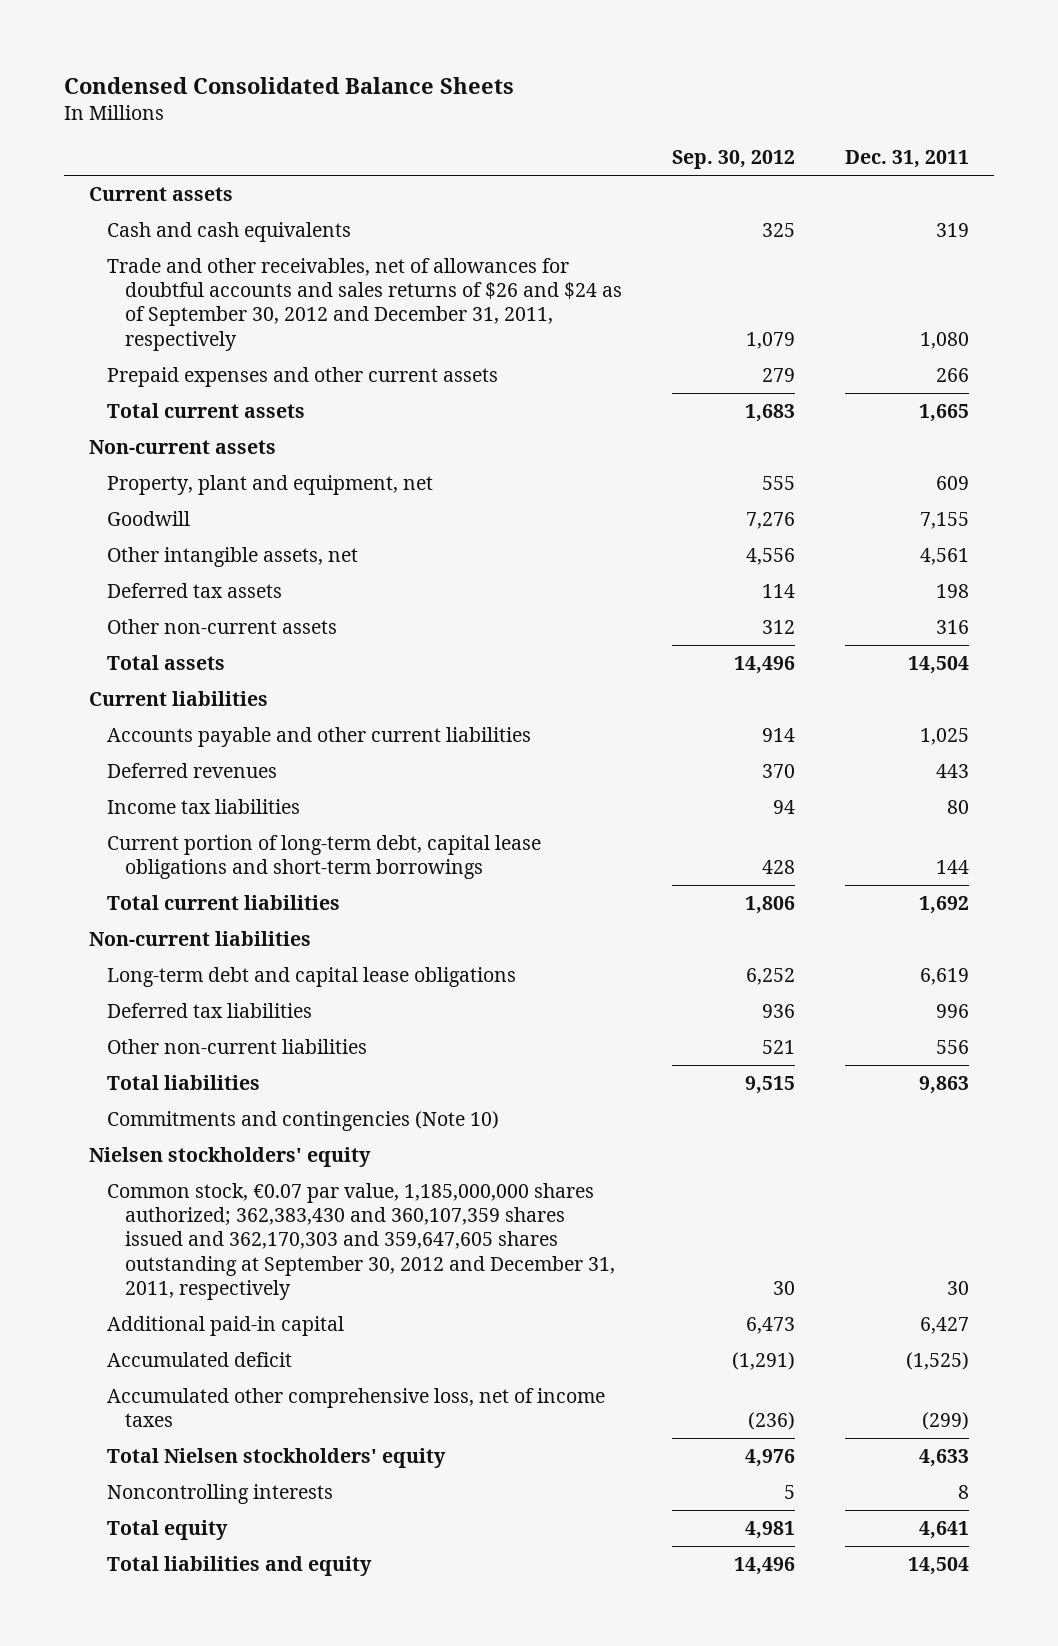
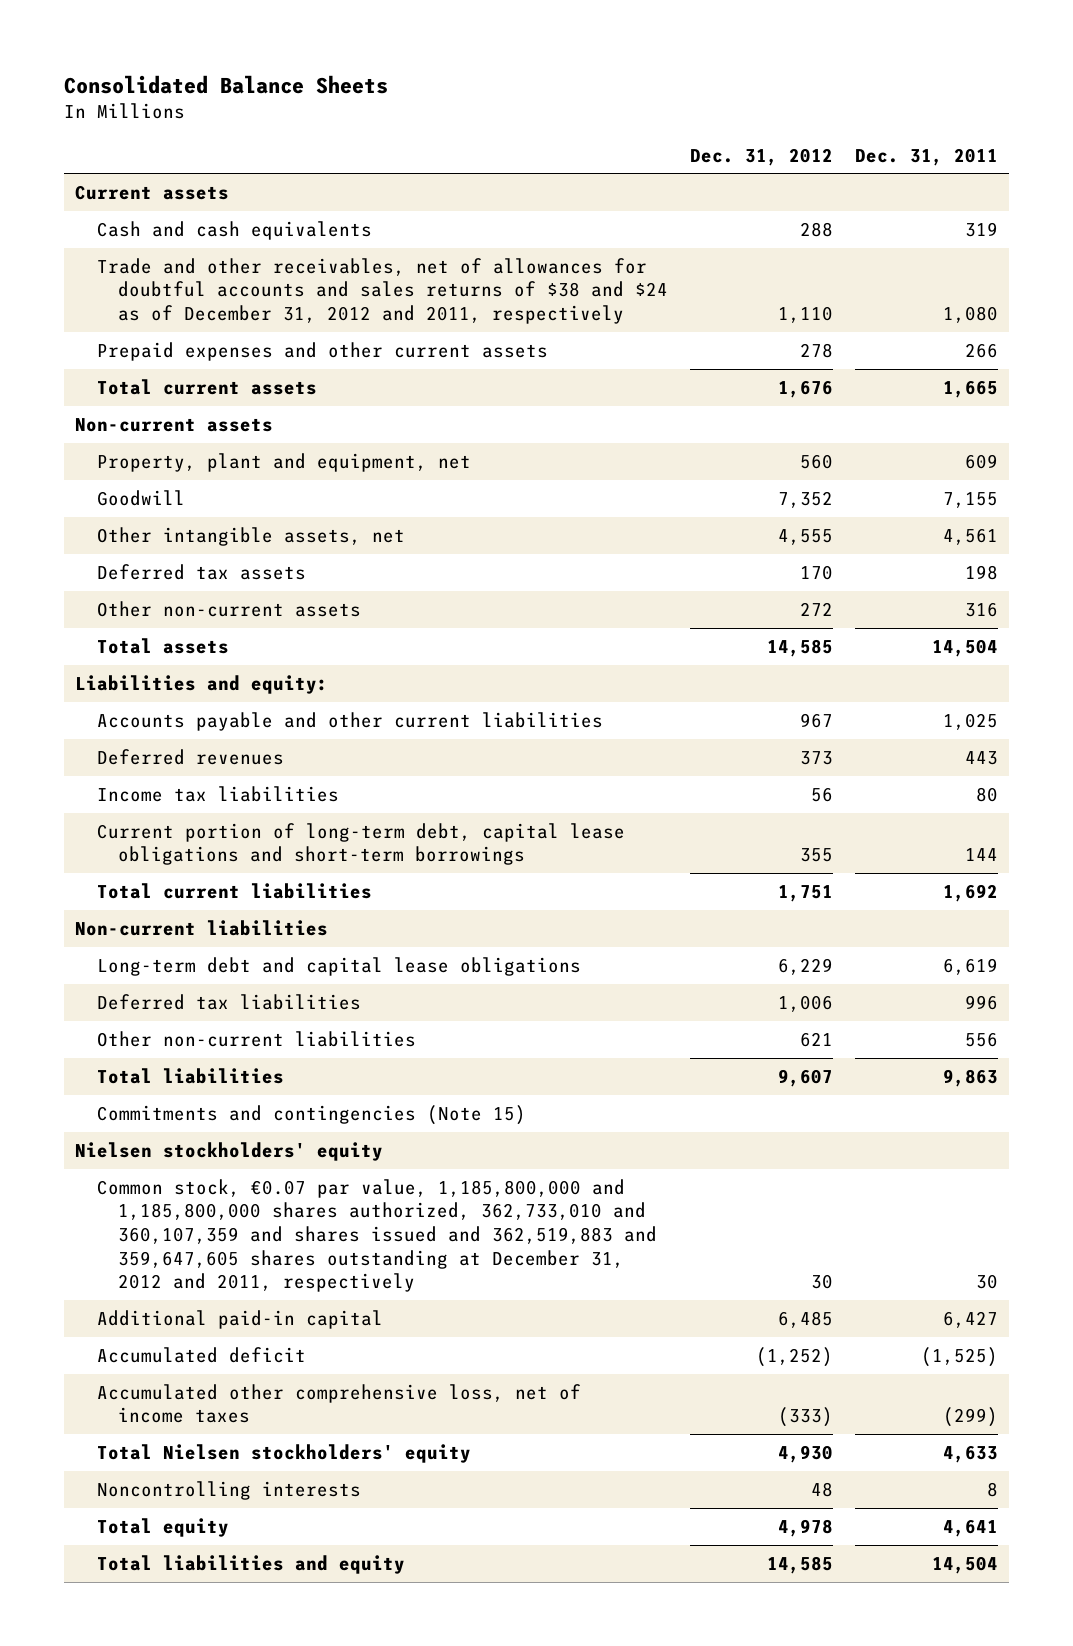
[63,76,514,94] Condensed Consolidated Balance Sheets -> [63,74,388,94] Consolidated Balance Sheets
[672,150,796,170] Sep. 30, 2012 -> none
none -> [690,147,834,166] Dec. 31, 2012
[106,257,622,351] Trade and other receivables, net of allowances for doubtful accounts and sales returns of $26 and $24 as of September 30, 2012 and December 31, 2011, respectively -> [96,257,669,325] Trade and other receivables, net of allowances for doubtful accounts and sales returns of $38 and $24 as of December 31, 2012 and 2011, respectively
[88,690,268,706] Current liabilities -> none
none -> [74,674,328,694] Liabilities and equity:
[106,1110,499,1131] Commitments and contingencies (Note 10) -> [96,1104,526,1125] Commitments and contingencies (Note 15)
[106,1182,615,1300] Common stock, €0.07 par value, 1,185,000,000 shares authorized; 362,383,430 and 360,107,359 shares issued and 362,170,303 and 359,647,605 shares outstanding at September 30, 2012 and December 31, 2011, respectively -> [96,1178,658,1293] Common stock, €0.07 par value, 1,185,800,000 and 1,185,800,000 shares authorized, 362,733,010 and 360,107,359 and shares issued and 362,519,883 and 359,647,605 shares outstanding at December 31, 2012 and 2011, respectively

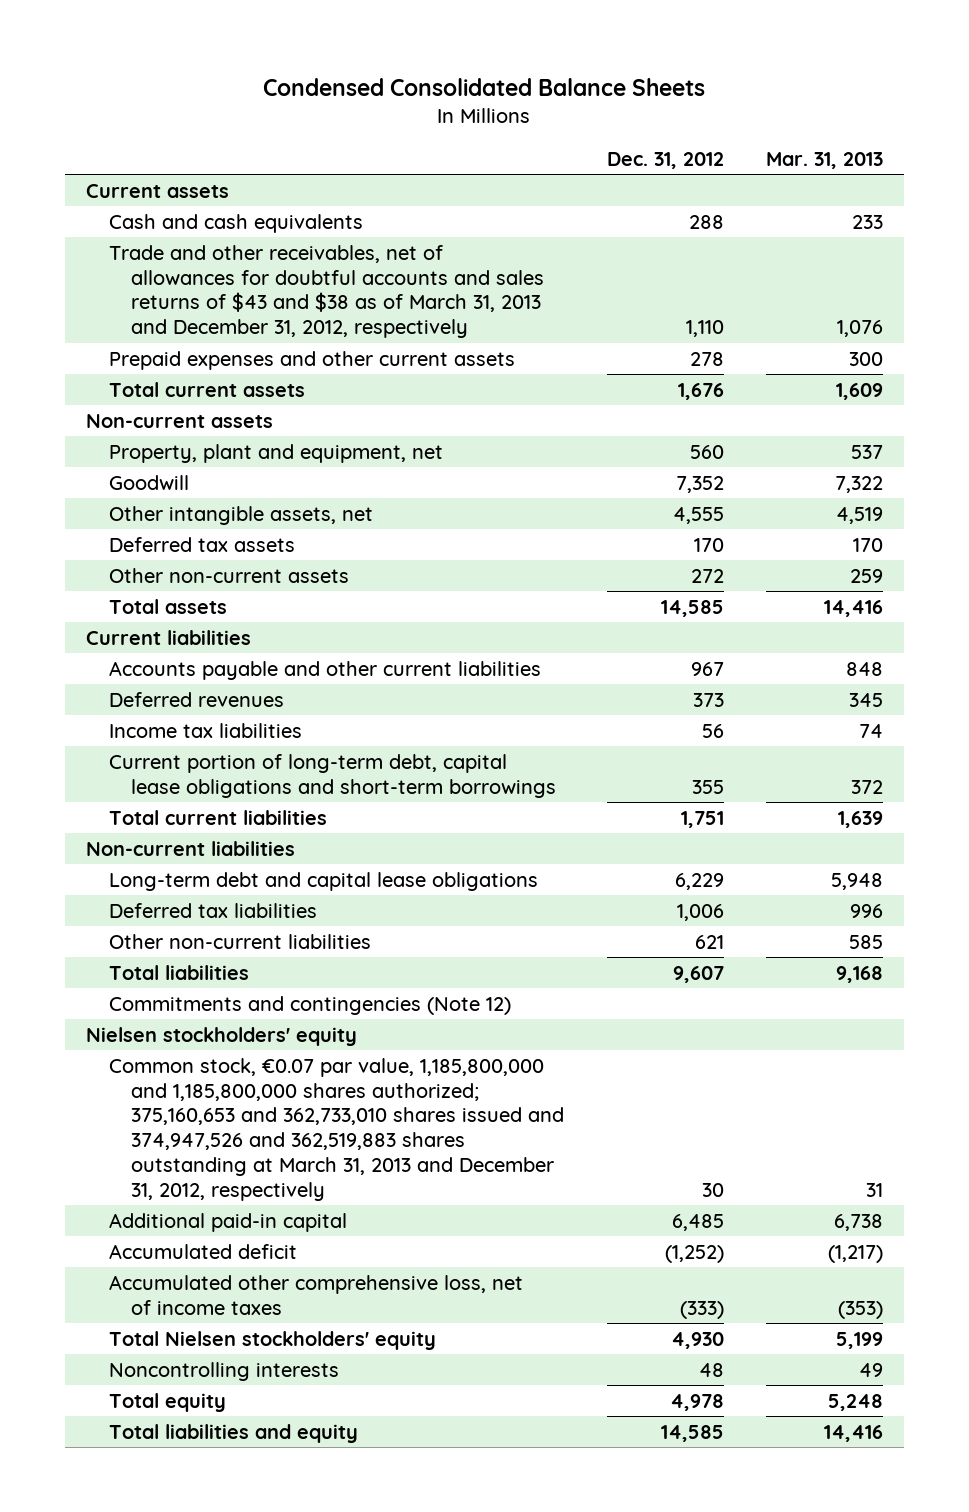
[63,74,388,94] Consolidated Balance Sheets -> [263,77,706,96] Condensed Consolidated Balance Sheets
[855,147,999,166] Dec. 31, 2011 -> none
none -> [766,151,884,169] Mar. 31, 2013
[96,257,669,325] Trade and other receivables, net of allowances for doubtful accounts and sales returns of $38 and $24 as of December 31, 2012 and 2011, respectively -> [108,244,545,339] Trade and other receivables, net of allowances for doubtful accounts and sales returns of $43 and $38 as of March 31, 2013 and December 31, 2012, respectively
[74,674,328,694] Liabilities and equity: -> none
none -> [85,629,251,645] Current liabilities
[96,1104,526,1125] Commitments and contingencies (Note 15) -> [108,995,511,1015] Commitments and contingencies (Note 12)
[96,1178,658,1293] Common stock, €0.07 par value, 1,185,800,000 and 1,185,800,000 shares authorized, 362,733,010 and 360,107,359 and shares issued and 362,519,883 and 359,647,605 shares outstanding at December 31, 2012 and 2011, respectively -> [108,1057,565,1201] Common stock, €0.07 par value, 1,185,800,000 and 1,185,800,000 shares authorized; 375,160,653 and 362,733,010 shares issued and 374,947,526 and 362,519,883 shares outstanding at March 31, 2013 and December 31, 2012, respectively

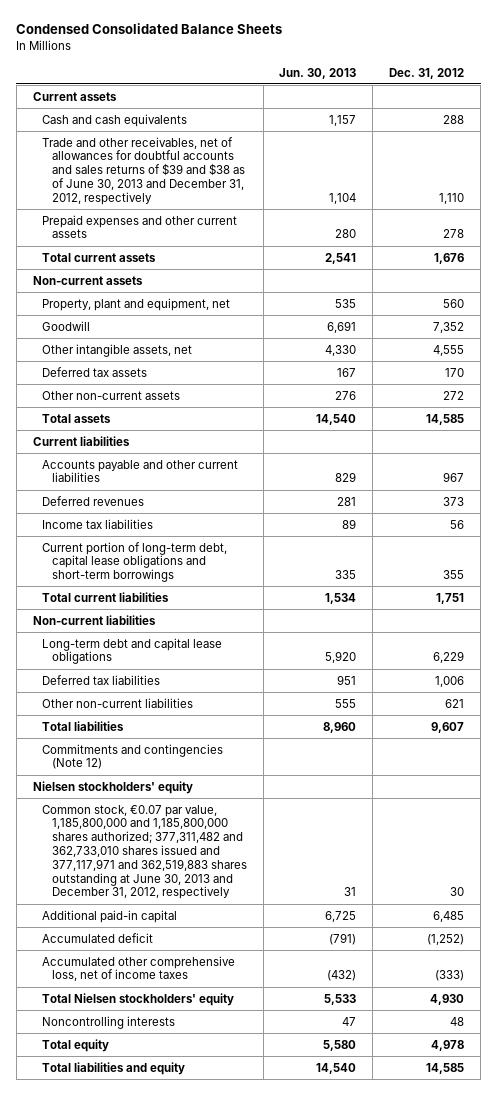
[766,151,884,169] Mar. 31, 2013 -> none
none -> [279,67,357,79] Jun. 30, 2013
[108,244,545,339] Trade and other receivables, net of allowances for doubtful accounts and sales returns of $43 and $38 as of March 31, 2013 and December 31, 2012, respectively -> [42,136,245,205] Trade and other receivables, net of allowances for doubtful accounts and sales returns of $39 and $38 as of June 30, 2013 and December 31, 2012, respectively
[108,1057,565,1201] Common stock, €0.07 par value, 1,185,800,000 and 1,185,800,000 shares authorized; 375,160,653 and 362,733,010 shares issued and 374,947,526 and 362,519,883 shares outstanding at March 31, 2013 and December 31, 2012, respectively -> [42,804,247,900] Common stock, €0.07 par value, 1,185,800,000 and 1,185,800,000 shares authorized; 377,311,482 and 362,733,010 shares issued and 377,117,971 and 362,519,883 shares outstanding at June 30, 2013 and December 31, 2012, respectively

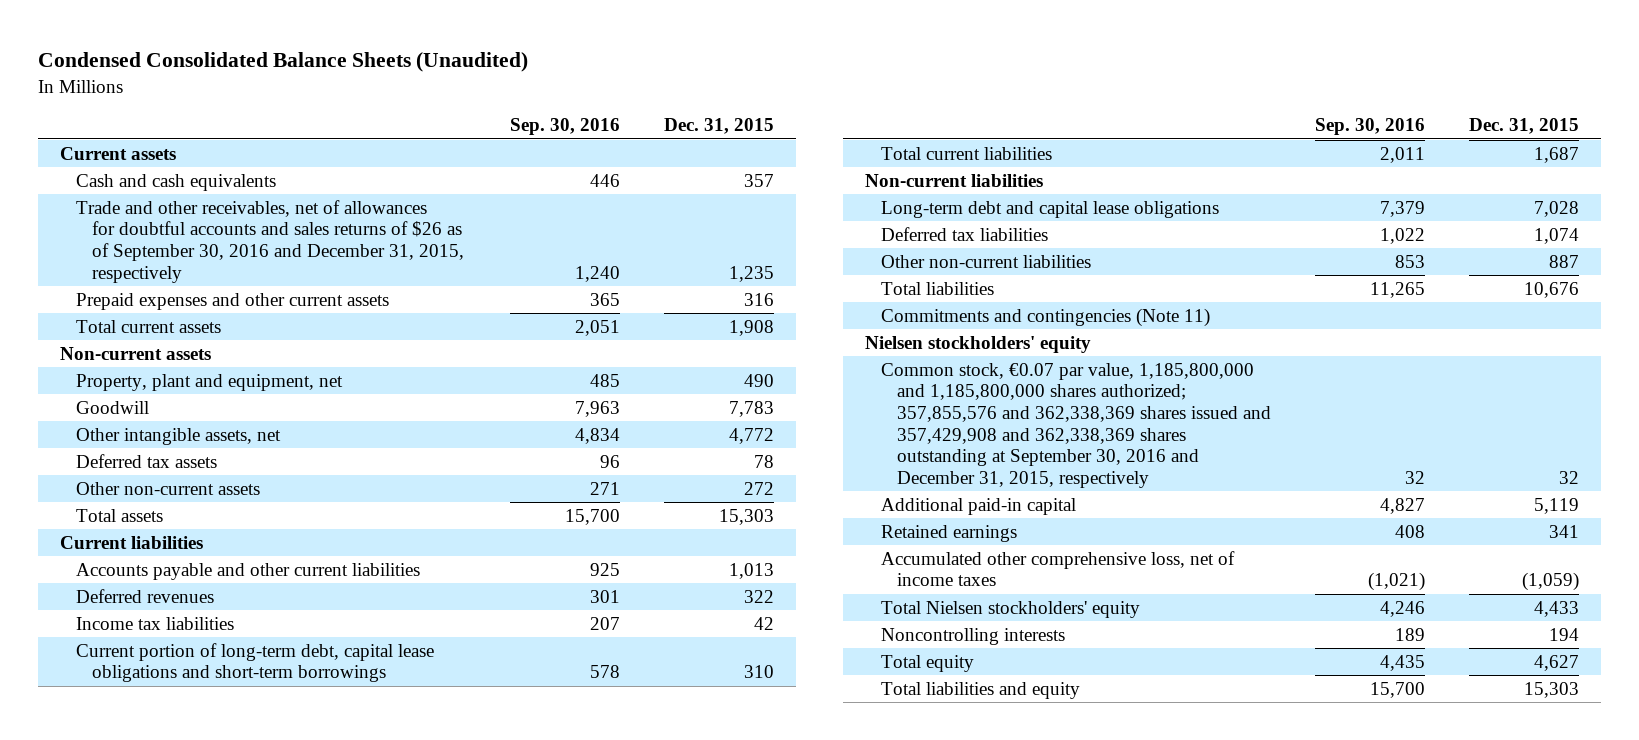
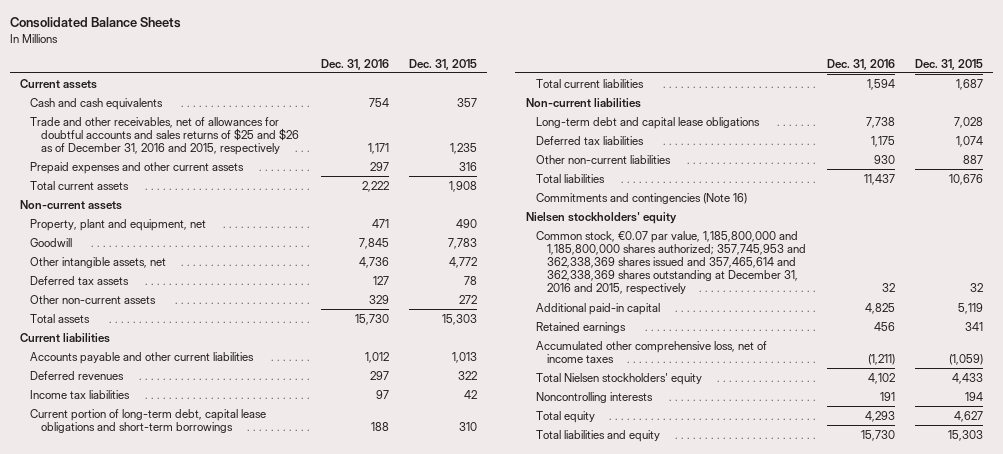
[38,52,529,73] Condensed Consolidated Balance Sheets (Unaudited) -> [9,17,181,29] Consolidated Balance Sheets
[509,118,620,136] Sep. 30, 2016 -> none
none -> [320,58,389,70] Dec. 31, 2016
[76,199,464,283] Trade and other receivables, net of allowances for doubtful accounts and sales returns of $26 as of September 30, 2016 and December 31, 2015, respectively -> [30,116,300,156] Trade and other receivables, net of allowances for doubtful accounts and sales returns of $25 and $26 as of December 31, 2016 and 2015, respectively
[880,307,1210,327] Commitments and contingencies (Note 11) -> [536,192,748,204] Commitments and contingencies (Note 16)
[880,362,1271,488] Common stock, €0.07 par value, 1,185,800,000 and 1,185,800,000 shares authorized; 357,855,576 and 362,338,369 shares issued and 357,429,908 and 362,338,369 shares outstanding at September 30, 2016 and December 31, 2015, respectively -> [536,230,807,296] Common stock, €0.07 par value, 1,185,800,000 and 1,185,800,000 shares authorized; 357,745,953 and 362,338,369 shares issued and 357,465,614 and 362,338,369 shares outstanding at December 31, 2016 and 2015, respectively

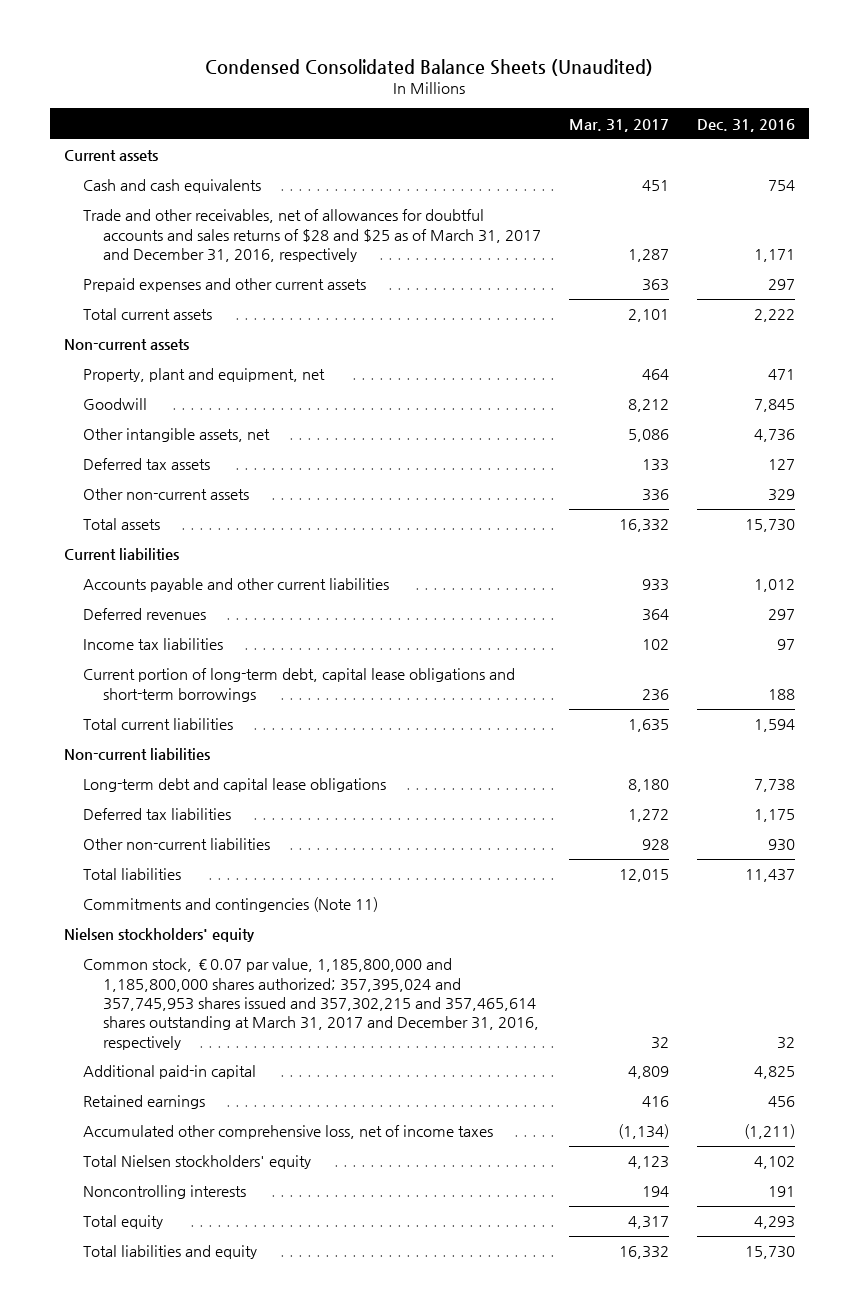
[9,17,181,29] Consolidated Balance Sheets -> [205,58,654,76] Condensed Consolidated Balance Sheets (Unaudited)
[408,58,477,70] Dec. 31, 2015 -> none
none -> [568,118,669,132] Mar. 31, 2017
[30,116,300,156] Trade and other receivables, net of allowances for doubtful accounts and sales returns of $25 and $26 as of December 31, 2016 and 2015, respectively -> [83,209,541,262] Trade and other receivables, net of allowances for doubtful accounts and sales returns of $28 and $25 as of March 31, 2017 and December 31, 2016, respectively
[536,192,748,204] Commitments and contingencies (Note 16) -> [83,897,379,913] Commitments and contingencies (Note 11)
[536,230,807,296] Common stock, €0.07 par value, 1,185,800,000 and 1,185,800,000 shares authorized; 357,745,953 and 362,338,369 shares issued and 357,465,614 and 362,338,369 shares outstanding at December 31, 2016 and 2015, respectively -> [83,958,539,1050] Common stock, €0.07 par value, 1,185,800,000 and 1,185,800,000 shares authorized; 357,395,024 and 357,745,953 shares issued and 357,302,215 and 357,465,614 shares outstanding at March 31, 2017 and December 31, 2016, respectively

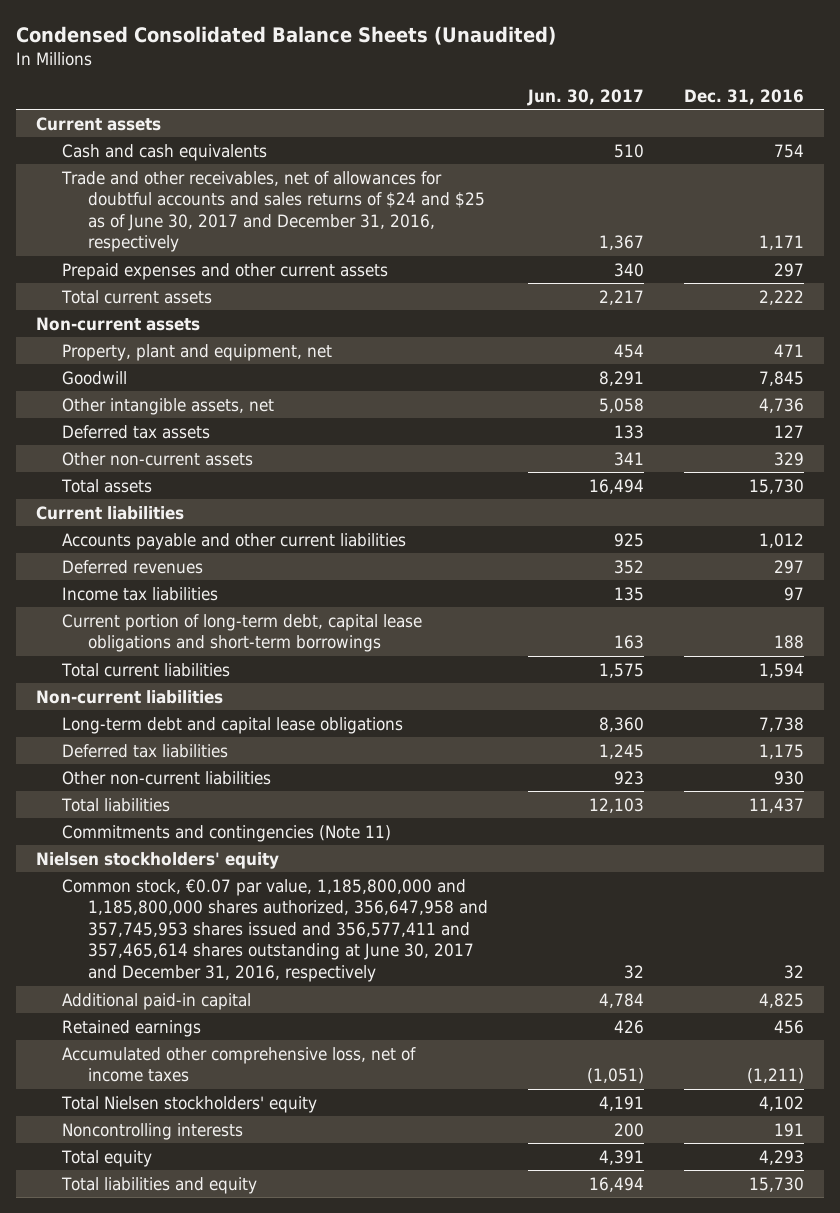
[568,118,669,132] Mar. 31, 2017 -> none
none -> [526,88,644,106] Jun. 30, 2017
[83,209,541,262] Trade and other receivables, net of allowances for doubtful accounts and sales returns of $28 and $25 as of March 31, 2017 and December 31, 2016, respectively -> [60,170,485,253] Trade and other receivables, net of allowances for doubtful accounts and sales returns of $24 and $25 as of June 30, 2017 and December 31, 2016, respectively
[83,958,539,1050] Common stock, €0.07 par value, 1,185,800,000 and 1,185,800,000 shares authorized; 357,395,024 and 357,745,953 shares issued and 357,302,215 and 357,465,614 shares outstanding at March 31, 2017 and December 31, 2016, respectively -> [61,878,488,983] Common stock, €0.07 par value, 1,185,800,000 and 1,185,800,000 shares authorized, 356,647,958 and 357,745,953 shares issued and 356,577,411 and 357,465,614 shares outstanding at June 30, 2017 and December 31, 2016, respectively

